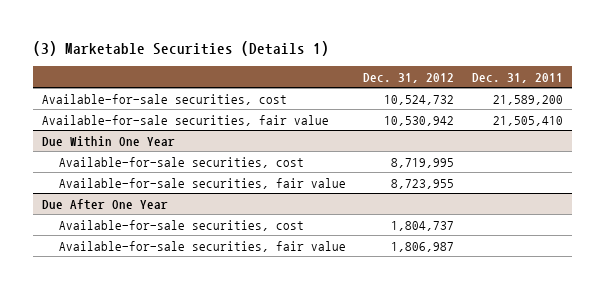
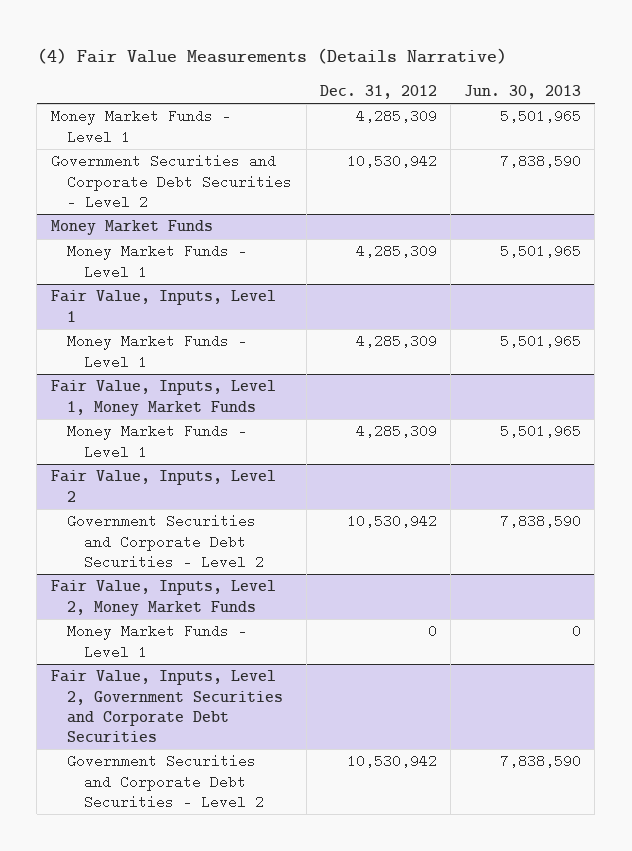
[33,41,330,57] (3) Marketable Securities (Details 1) -> [36,48,507,65] (4) Fair Value Measurements (Details Narrative)
[472,72,564,83] Dec. 31, 2011 -> none
none -> [464,85,582,100] Jun. 30, 2013
[42,93,288,105] Available-for-sale securities, cost -> none
[42,135,176,147] Due Within One Year -> none
[58,156,304,168] Available-for-sale securities, cost -> none
[58,177,346,189] Available-for-sale securities, fair value -> none
[42,198,169,210] Due After One Year -> none
[58,219,304,231] Available-for-sale securities, cost -> none
[58,240,346,252] Available-for-sale securities, fair value -> none
none -> [50,109,231,144] Money Market Funds - Level 1
[42,114,330,126] Available-for-sale securities, fair value -> [50,154,293,209] Government Securities and Corporate Debt Securities - Level 2
none -> [50,220,213,236] Money Market Funds
none -> [67,244,248,279] Money Market Funds - Level 1
none -> [50,290,276,322] Fair Value, Inputs, Level 1
none -> [67,334,248,369] Money Market Funds - Level 1
none -> [50,380,276,416] Fair Value, Inputs, Level 1, Money Market Funds
none -> [67,424,248,459] Money Market Funds - Level 1
none -> [50,470,276,502] Fair Value, Inputs, Level 2
none -> [67,514,264,569] Government Securities and Corporate Debt Securities - Level 2
none -> [50,580,276,616] Fair Value, Inputs, Level 2, Money Market Funds
none -> [67,624,248,659] Money Market Funds - Level 1
none -> [50,670,284,742] Fair Value, Inputs, Level 2, Government Securities and Corporate Debt Securities
none -> [67,754,264,809] Government Securities and Corporate Debt Securities - Level 2

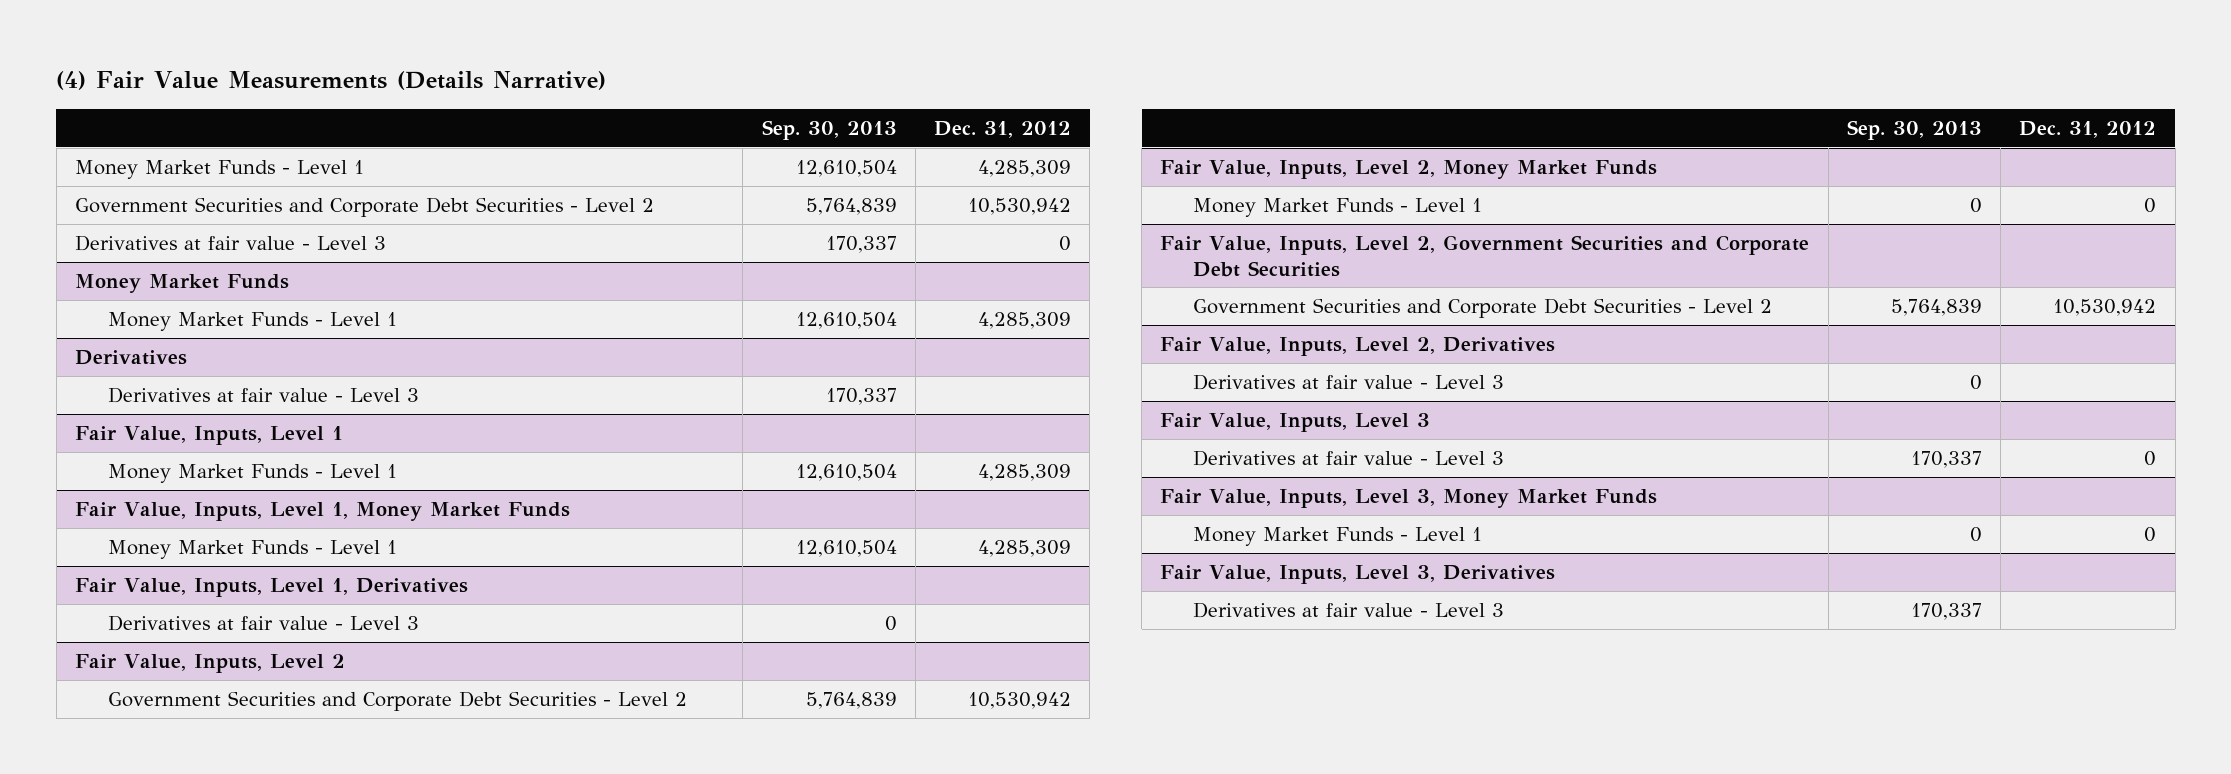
[464,85,582,100] Jun. 30, 2013 -> none
none -> [761,120,897,141] Sep. 30, 2013
none -> [74,235,386,252] Derivatives at fair value - Level 3
none -> [74,350,187,366] Derivatives
none -> [107,387,419,404] Derivatives at fair value - Level 3
none -> [74,578,468,598] Fair Value, Inputs, Level 1, Derivatives
none -> [107,615,419,632] Derivatives at fair value - Level 3
none -> [1160,337,1556,357] Fair Value, Inputs, Level 2, Derivatives
none -> [1192,374,1504,391] Derivatives at fair value - Level 3
none -> [1160,413,1431,433] Fair Value, Inputs, Level 3
none -> [1192,450,1504,467] Derivatives at fair value - Level 3
none -> [1160,489,1658,509] Fair Value, Inputs, Level 3, Money Market Funds
none -> [1192,527,1482,547] Money Market Funds - Level 1
none -> [1160,565,1556,585] Fair Value, Inputs, Level 3, Derivatives
none -> [1192,602,1504,619] Derivatives at fair value - Level 3

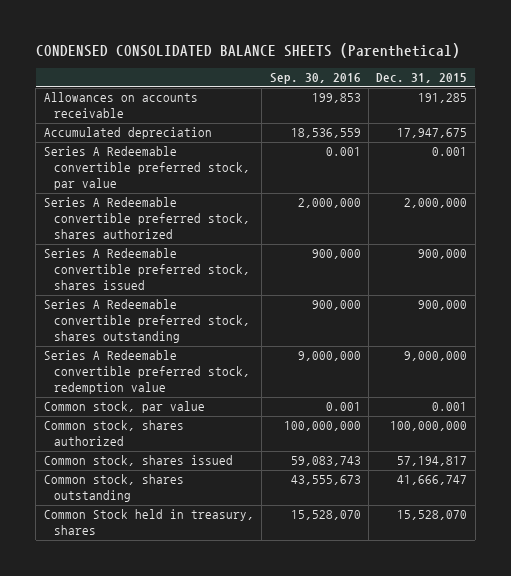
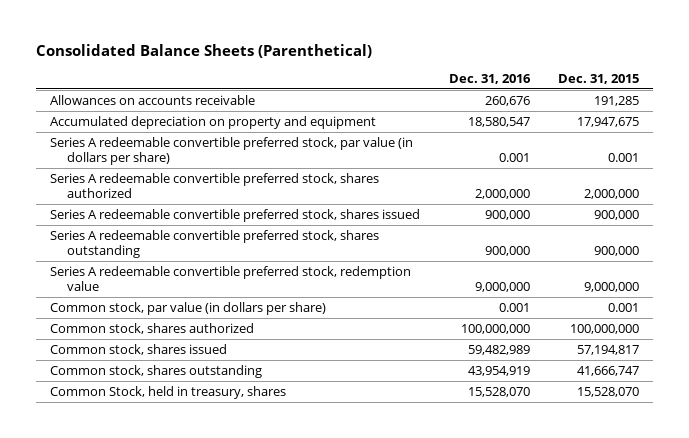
[35,43,460,59] CONDENSED CONSOLIDATED BALANCE SHEETS (Parenthetical) -> [36,43,373,58] Consolidated Balance Sheets (Parenthetical)
[269,73,361,85] Sep. 30, 2016 -> none
none -> [448,73,531,84] Dec. 31, 2016
[43,127,212,140] Accumulated depreciation -> [50,115,377,129] Accumulated depreciation on property and equipment
[43,146,251,191] Series A Redeemable convertible preferred stock, par value -> [50,136,414,165] Series A redeemable convertible preferred stock, par value (in dollars per share)
[43,197,251,240] Series A Redeemable convertible preferred stock, shares authorized -> [50,172,380,198] Series A redeemable convertible preferred stock, shares authorized
[43,248,251,291] Series A Redeemable convertible preferred stock, shares issued -> [50,208,421,222] Series A redeemable convertible preferred stock, shares issued
[43,299,251,344] Series A Redeemable convertible preferred stock, shares outstanding -> [50,229,380,258] Series A redeemable convertible preferred stock, shares outstanding
[43,350,251,395] Series A Redeemable convertible preferred stock, redemption value -> [50,265,412,291] Series A redeemable convertible preferred stock, redemption value
[43,401,205,414] Common stock, par value -> [50,301,327,315] Common stock, par value (in dollars per share)
[43,509,254,536] Common Stock held in treasury, shares -> [50,385,287,399] Common Stock, held in treasury, shares

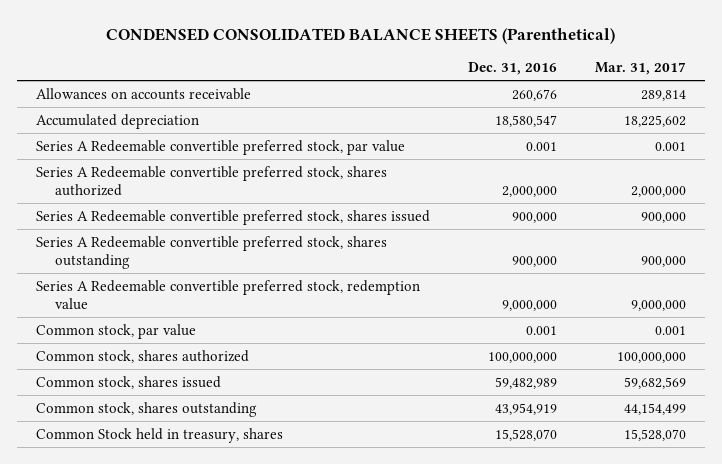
[36,43,373,58] Consolidated Balance Sheets (Parenthetical) -> [105,28,615,45] CONDENSED CONSOLIDATED BALANCE SHEETS (Parenthetical)
[557,73,639,84] Dec. 31, 2015 -> none
none -> [594,62,686,76] Mar. 31, 2017
[50,115,377,129] Accumulated depreciation on property and equipment -> [35,113,199,129] Accumulated depreciation
[50,136,414,165] Series A redeemable convertible preferred stock, par value (in dollars per share) -> [35,139,405,155] Series A Redeemable convertible preferred stock, par value
[50,172,380,198] Series A redeemable convertible preferred stock, shares authorized -> [35,165,387,197] Series A Redeemable convertible preferred stock, shares authorized
[50,208,421,222] Series A redeemable convertible preferred stock, shares issued -> [35,209,430,225] Series A Redeemable convertible preferred stock, shares issued
[50,229,380,258] Series A redeemable convertible preferred stock, shares outstanding -> [35,235,387,270] Series A Redeemable convertible preferred stock, shares outstanding
[50,265,412,291] Series A redeemable convertible preferred stock, redemption value -> [35,279,420,311] Series A Redeemable convertible preferred stock, redemption value
[50,301,327,315] Common stock, par value (in dollars per share) -> [35,323,196,339] Common stock, par value
[50,385,287,399] Common Stock, held in treasury, shares -> [35,427,283,443] Common Stock held in treasury, shares

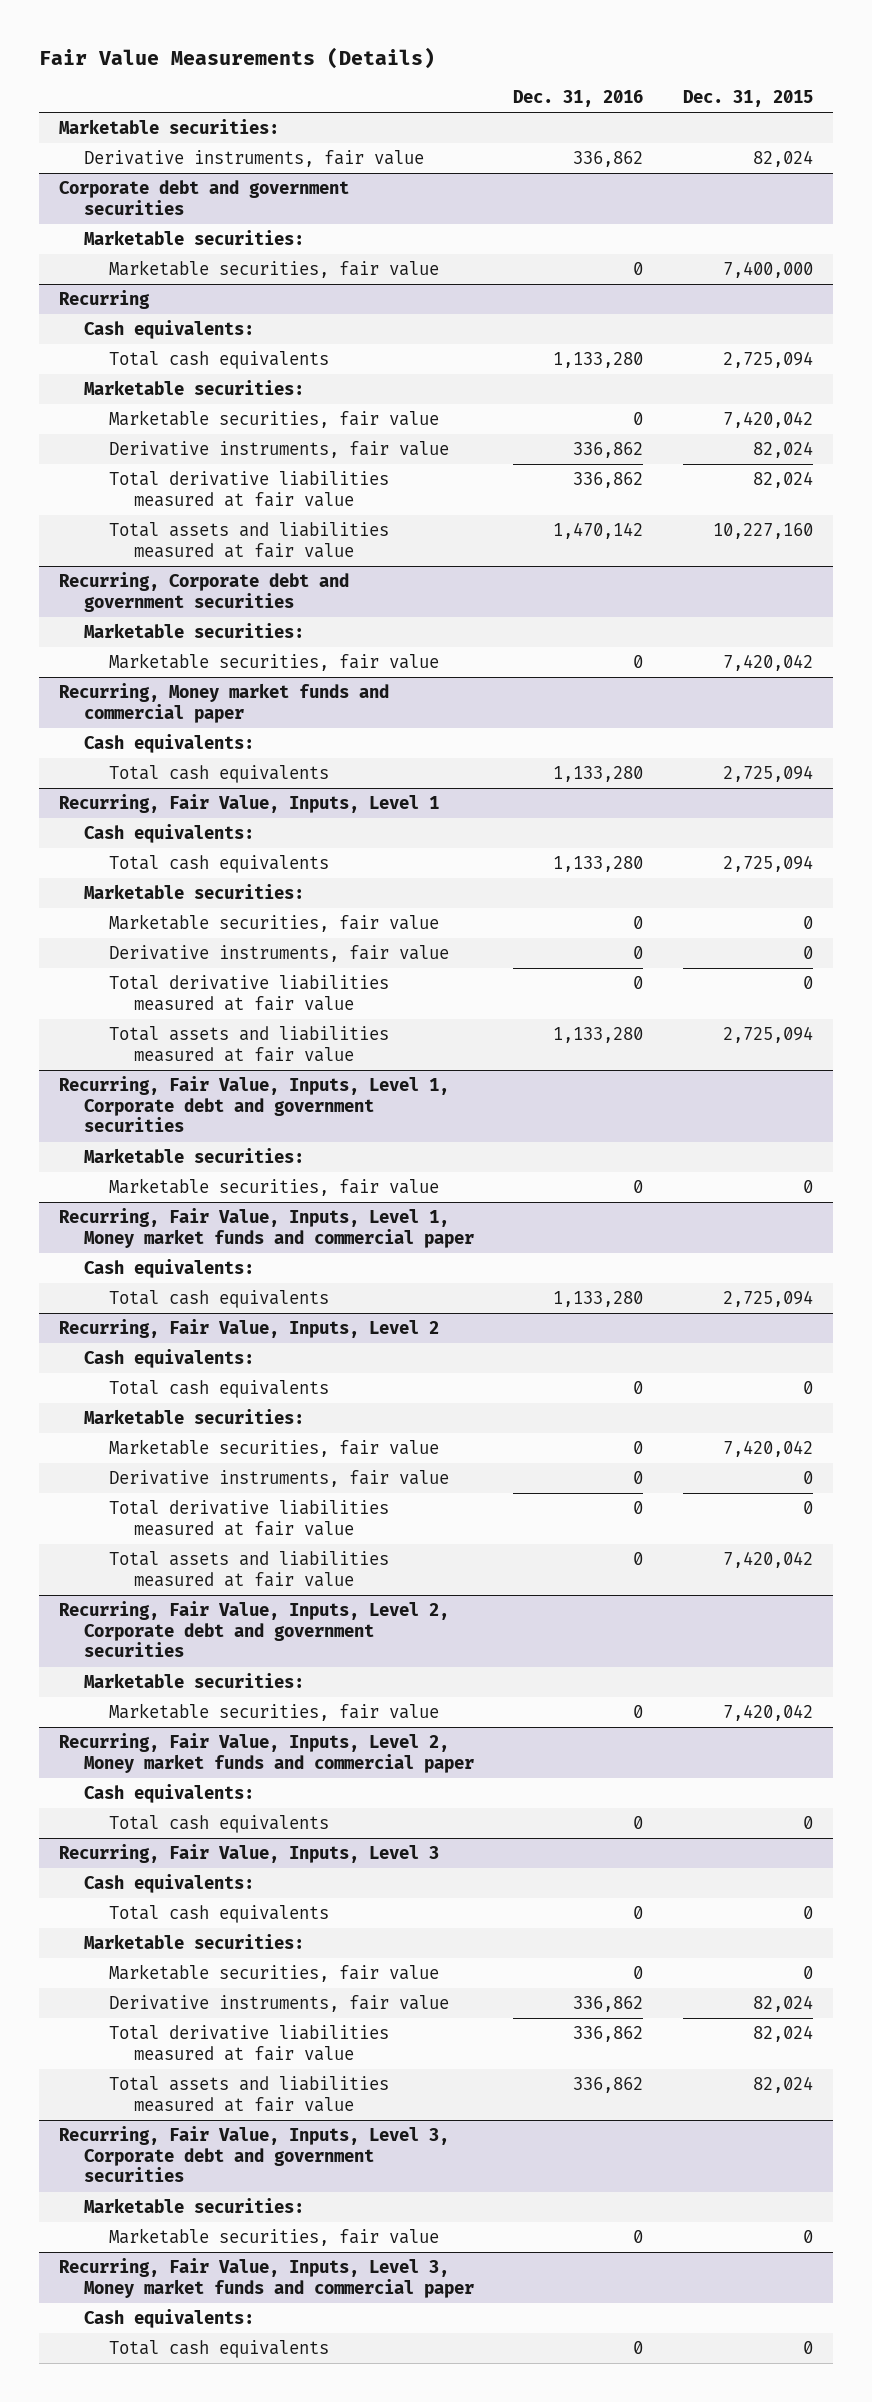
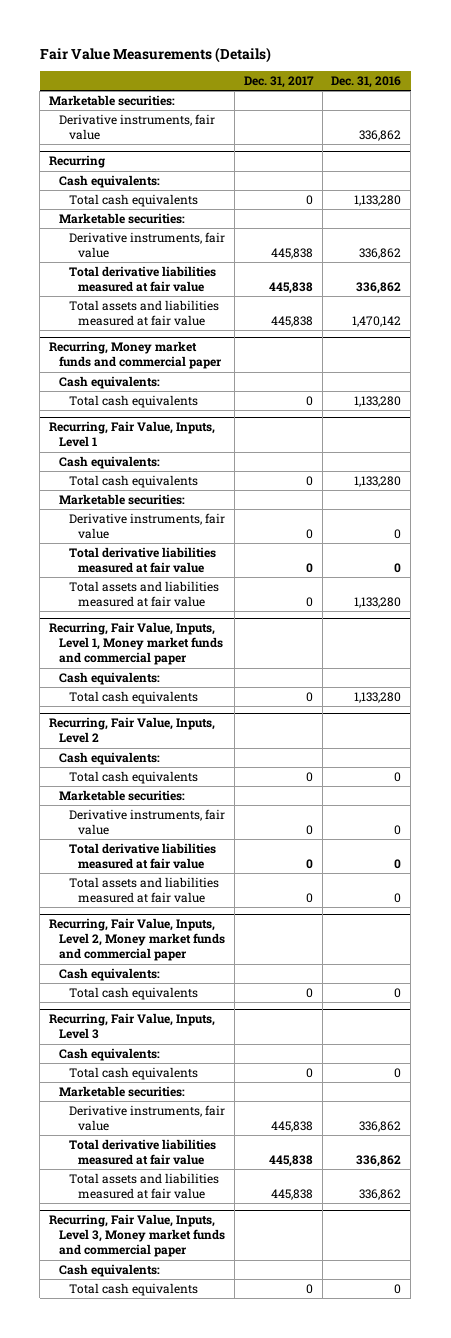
[682,90,813,108] Dec. 31, 2015 -> none
none -> [243,75,314,88] Dec. 31, 2017
[58,180,349,215] Corporate debt and government securities -> none
[83,230,304,246] Marketable securities: -> none
[108,260,439,279] Marketable securities, fair value -> none
[108,410,439,429] Marketable securities, fair value -> none
[58,572,349,612] Recurring, Corporate debt and government securities -> none
[83,623,304,639] Marketable securities: -> none
[108,653,439,672] Marketable securities, fair value -> none
[108,914,439,933] Marketable securities, fair value -> none
[58,1076,449,1133] Recurring, Fair Value, Inputs, Level 1, Corporate debt and government securities -> none
[83,1148,304,1164] Marketable securities: -> none
[108,1178,439,1197] Marketable securities, fair value -> none
[108,1439,439,1458] Marketable securities, fair value -> none
[58,1601,449,1658] Recurring, Fair Value, Inputs, Level 2, Corporate debt and government securities -> none
[83,1673,304,1689] Marketable securities: -> none
[108,1703,439,1722] Marketable securities, fair value -> none
[108,1964,439,1983] Marketable securities, fair value -> none
[58,2126,449,2183] Recurring, Fair Value, Inputs, Level 3, Corporate debt and government securities -> none
[83,2198,304,2214] Marketable securities: -> none
[108,2228,439,2247] Marketable securities, fair value -> none

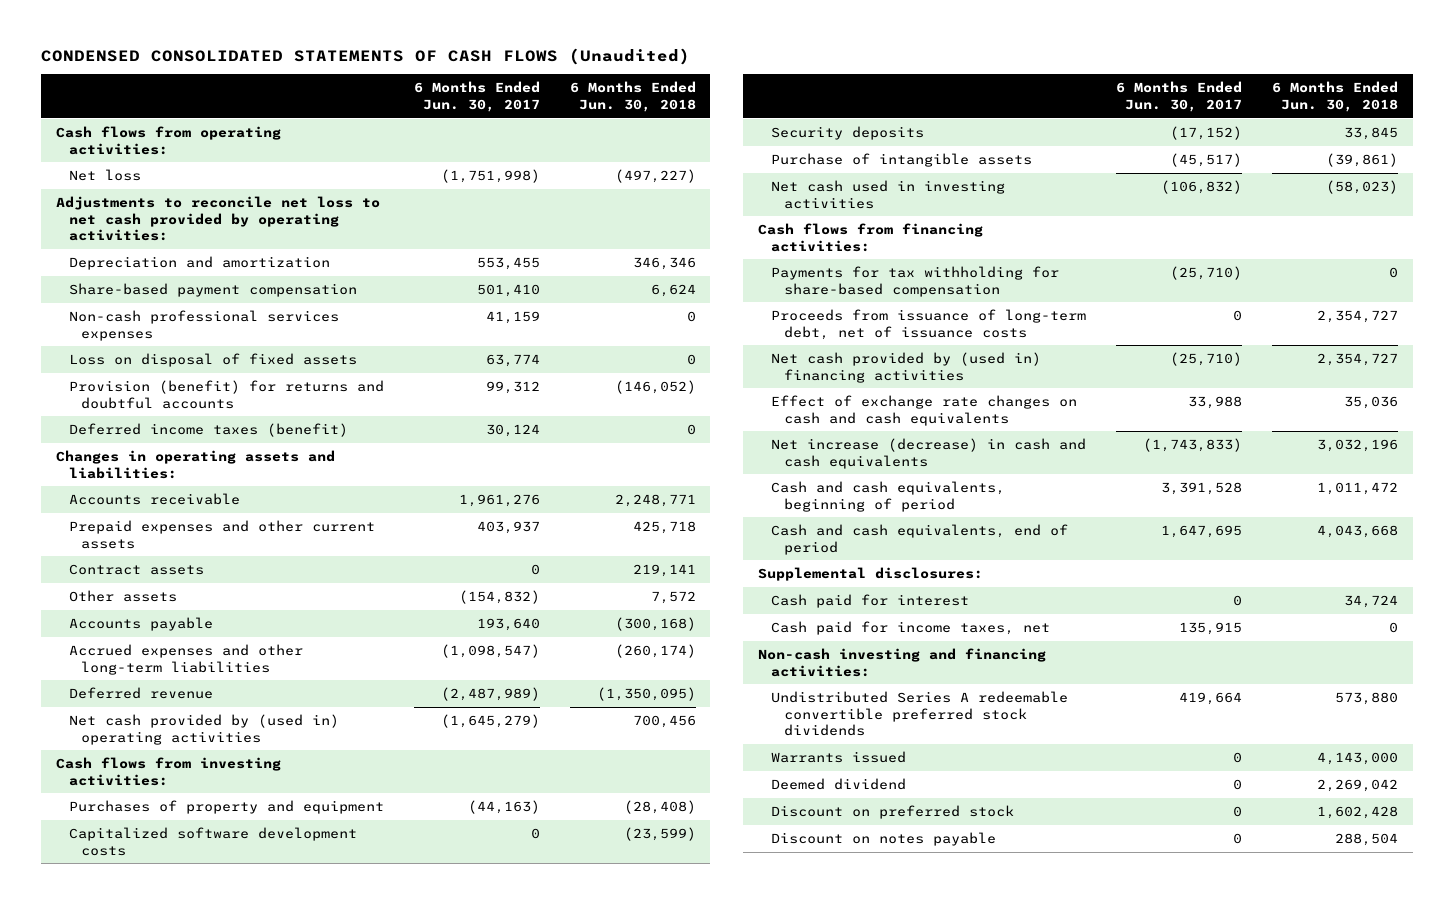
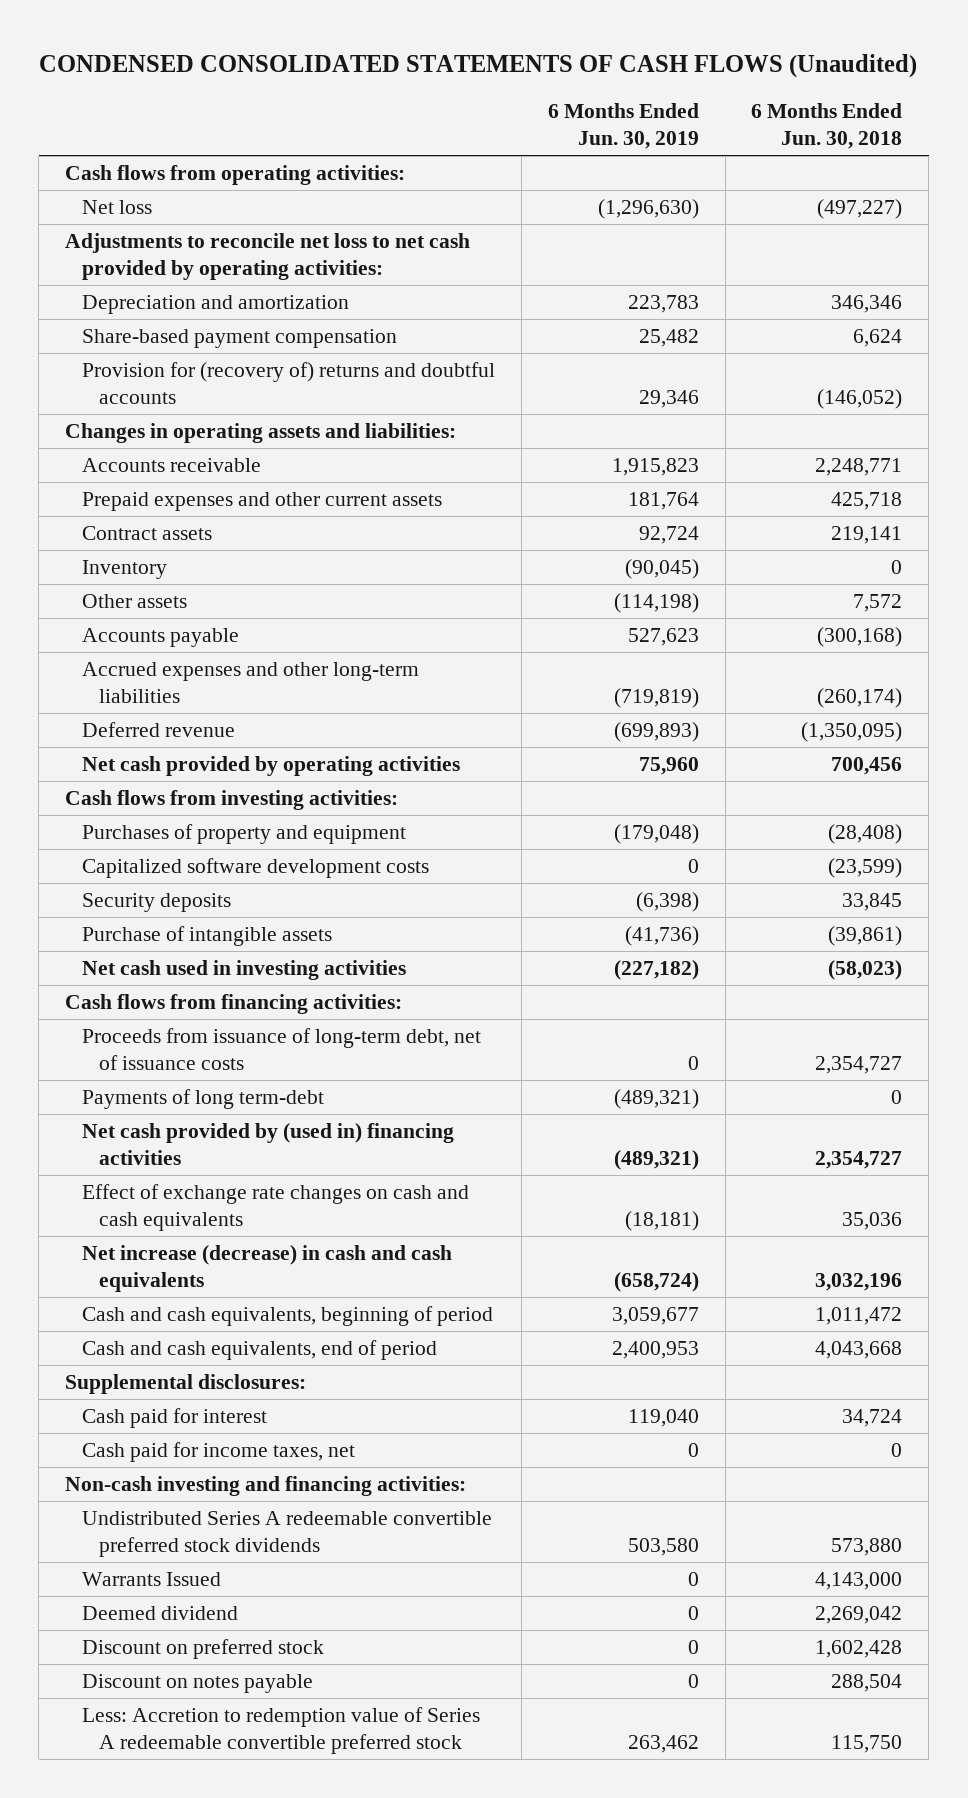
[413,81,540,113] 6 Months Ended Jun. 30, 2017 -> none
none -> [547,102,699,149] 6 Months Ended Jun. 30, 2019
[68,310,339,341] Non-cash professional services expenses -> none
[68,353,357,368] Loss on disposal of fixed assets -> none
[68,423,348,438] Deferred income taxes (benefit) -> none
[68,380,384,409] Provision (benefit) for returns and doubtful accounts -> [82,362,496,405] Provision for (recovery of) returns and doubtful accounts
none -> [82,560,168,580] Inventory
[68,714,339,745] Net cash provided by (used in) operating activities -> [82,756,461,777] Net cash provided by operating activities
[771,266,1060,297] Payments for tax withholding for share-based compensation -> none
none -> [82,1089,325,1110] Payments of long term-debt
[771,751,907,764] Warrants issued -> [82,1572,222,1587] Warrants Issued
none -> [82,1707,481,1755] Less: Accretion to redemption value of Series A redeemable convertible preferred stock

